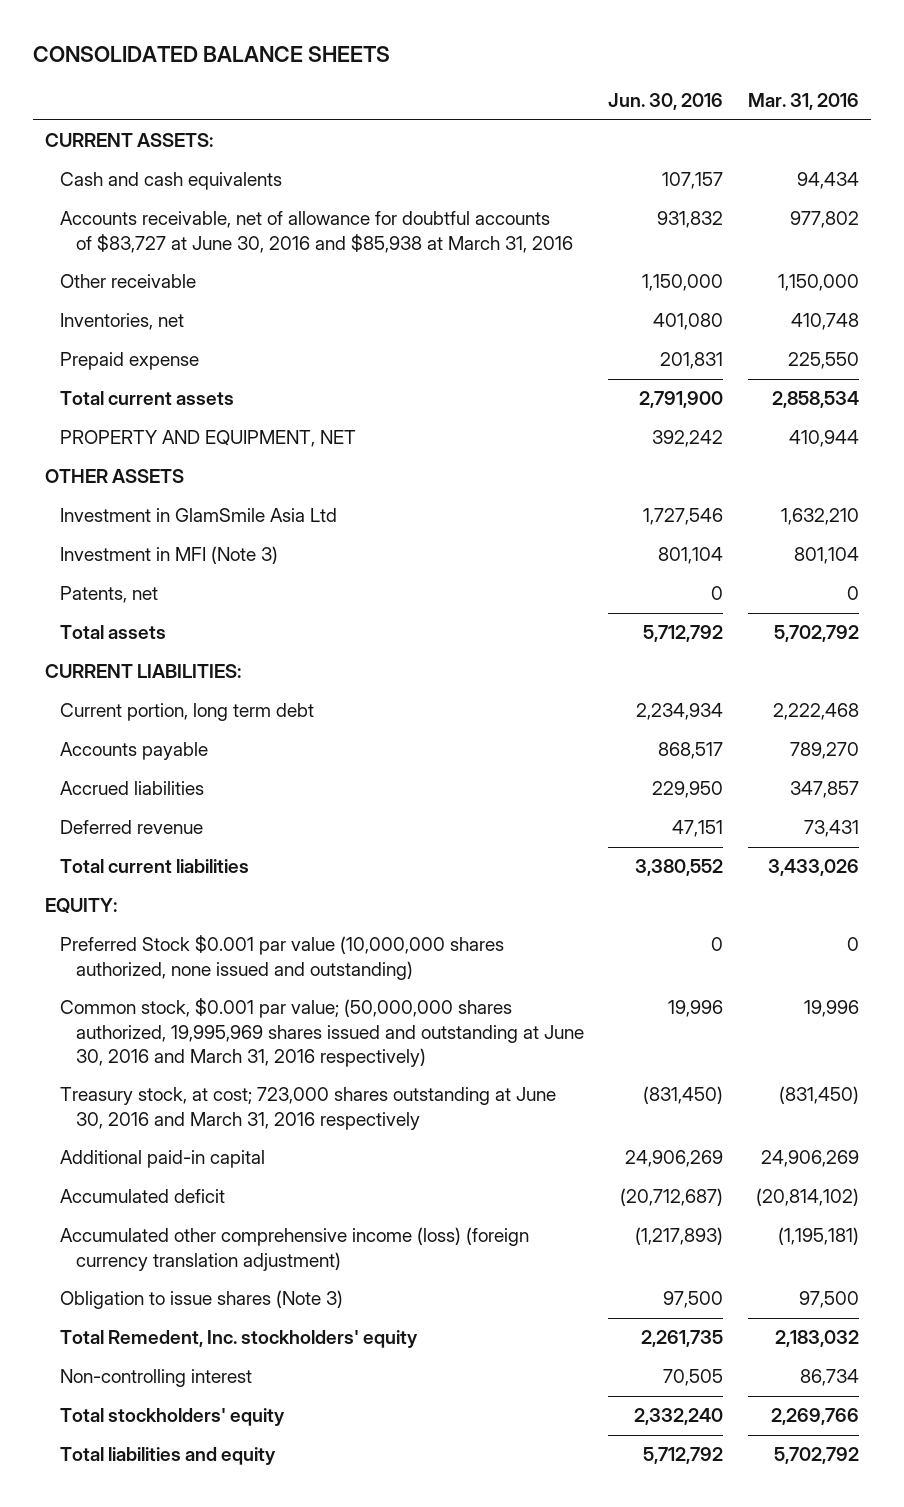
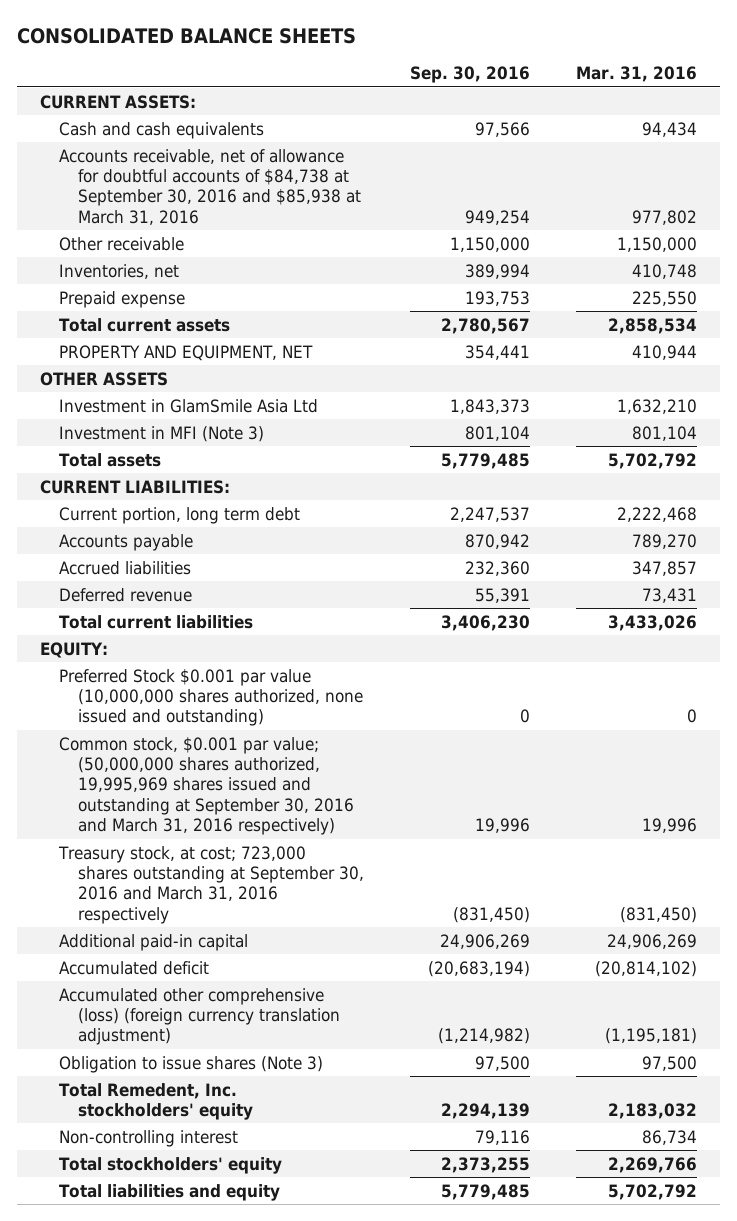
[608,93,724,111] Jun. 30, 2016 -> none
none -> [410,66,531,84] Sep. 30, 2016
[60,211,573,253] Accounts receivable, net of allowance for doubtful accounts of $83,727 at June 30, 2016 and $85,938 at March 31, 2016 -> [58,148,362,225] Accounts receivable, net of allowance for doubtful accounts of $84,738 at September 30, 2016 and $85,938 at March 31, 2016
[60,586,159,604] Patents, net -> none
[60,998,584,1067] Common stock, $0.001 par value; (50,000,000 shares authorized, 19,995,969 shares issued and outstanding at June 30, 2016 and March 31, 2016 respectively) -> [58,736,355,836] Common stock, $0.001 par value; (50,000,000 shares authorized, 19,995,969 shares issued and outstanding at September 30, 2016 and March 31, 2016 respectively)
[60,1087,557,1130] Treasury stock, at cost; 723,000 shares outstanding at June 30, 2016 and March 31, 2016 respectively -> [57,845,365,924] Treasury stock, at cost; 723,000 shares outstanding at September 30, 2016 and March 31, 2016 respectively
[60,1227,530,1271] Accumulated other comprehensive income (loss) (foreign currency translation adjustment) -> [58,987,341,1046] Accumulated other comprehensive (loss) (foreign currency translation adjustment)

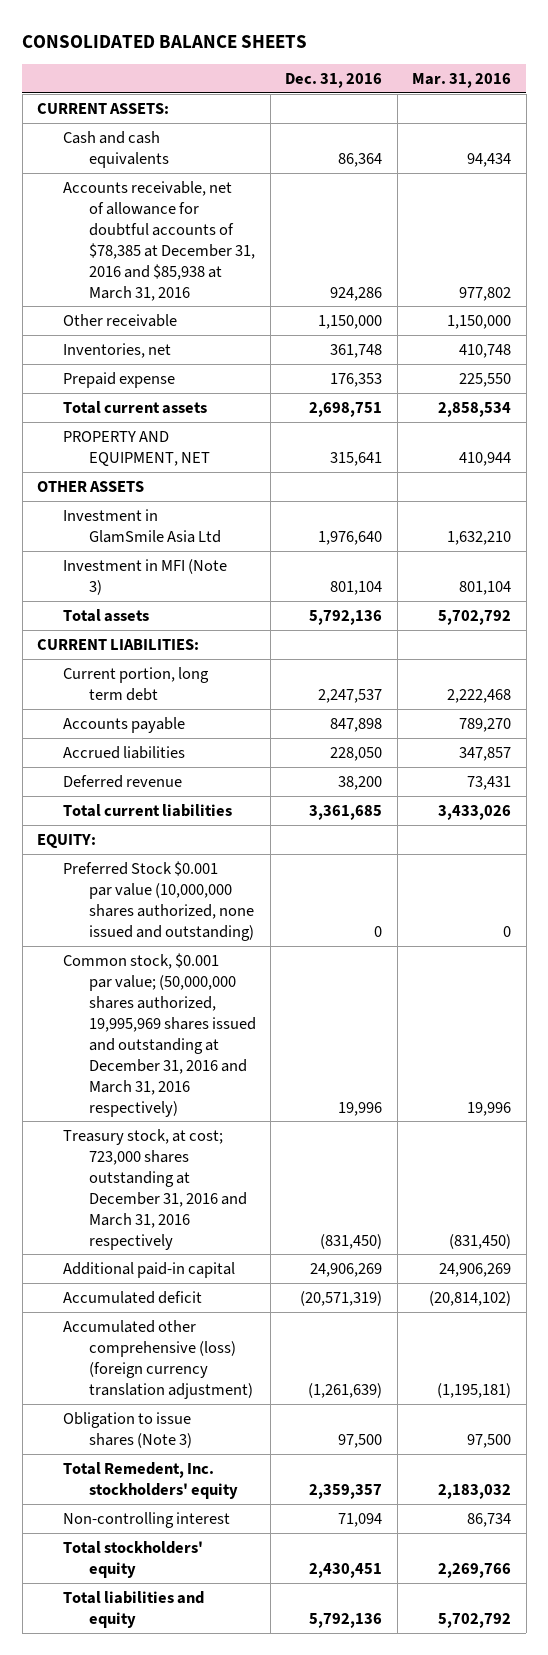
[410,66,531,84] Sep. 30, 2016 -> none
none -> [285,73,383,89] Dec. 31, 2016
[58,148,362,225] Accounts receivable, net of allowance for doubtful accounts of $84,738 at September 30, 2016 and $85,938 at March 31, 2016 -> [62,180,255,301] Accounts receivable, net of allowance for doubtful accounts of $78,385 at December 31, 2016 and $85,938 at March 31, 2016
[58,736,355,836] Common stock, $0.001 par value; (50,000,000 shares authorized, 19,995,969 shares issued and outstanding at September 30, 2016 and March 31, 2016 respectively) -> [62,952,256,1117] Common stock, $0.001 par value; (50,000,000 shares authorized, 19,995,969 shares issued and outstanding at December 31, 2016 and March 31, 2016 respectively)
[57,845,365,924] Treasury stock, at cost; 723,000 shares outstanding at September 30, 2016 and March 31, 2016 respectively -> [62,1128,247,1250] Treasury stock, at cost; 723,000 shares outstanding at December 31, 2016 and March 31, 2016 respectively

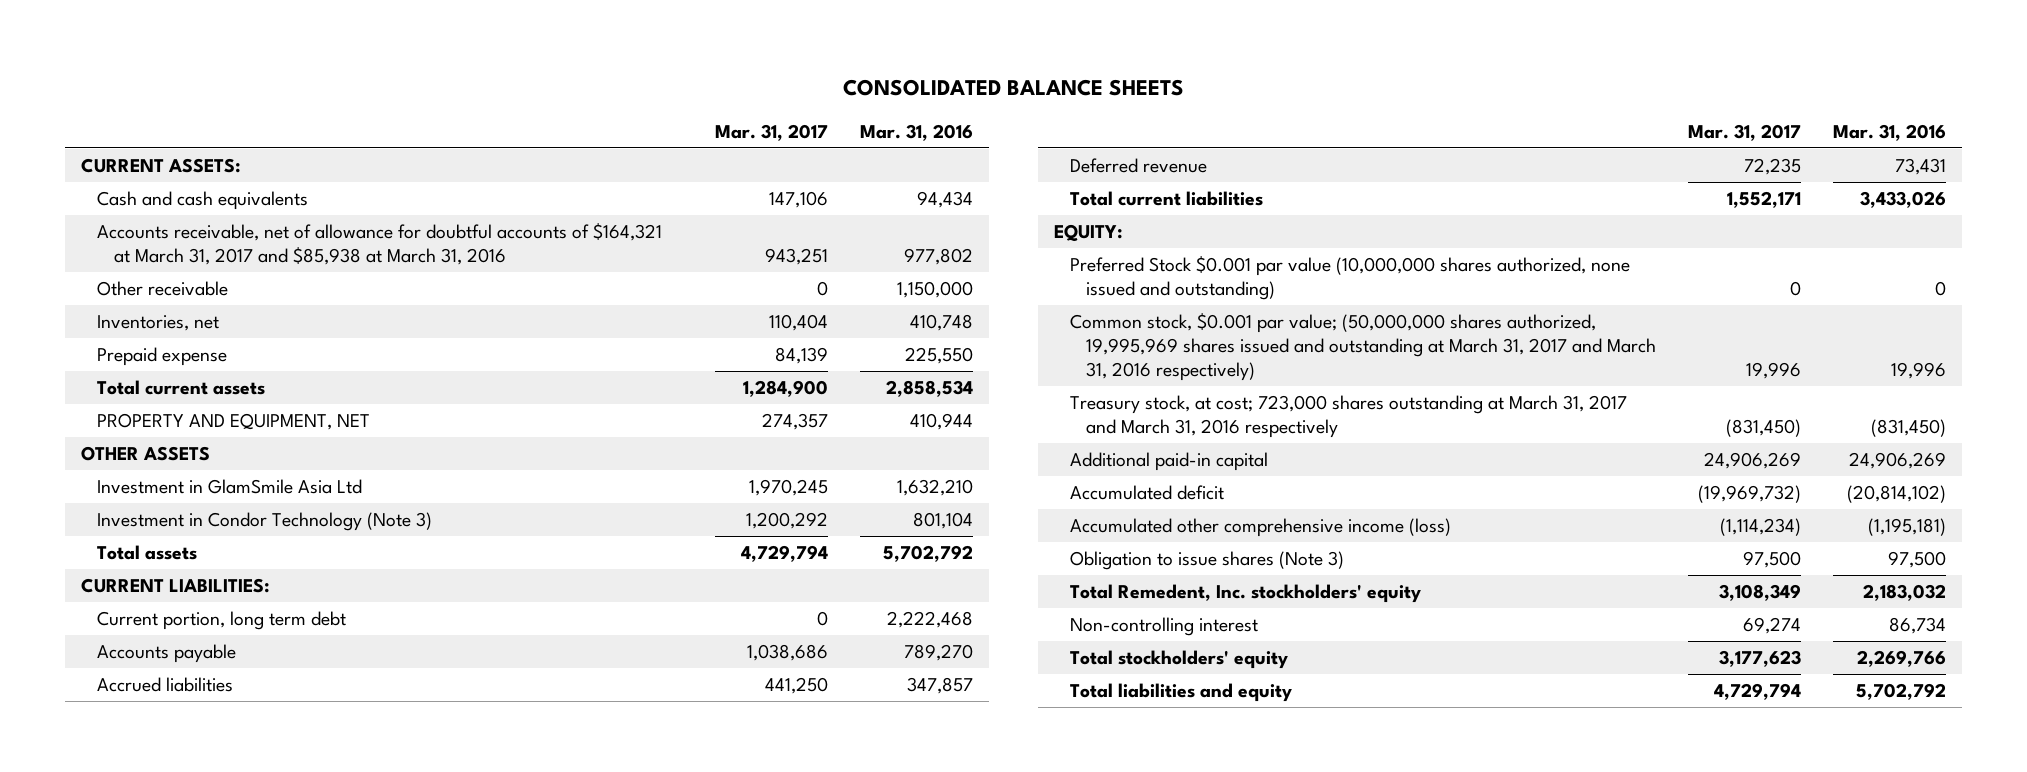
[285,73,383,89] Dec. 31, 2016 -> none
none -> [715,123,829,141] Mar. 31, 2017
[62,180,255,301] Accounts receivable, net of allowance for doubtful accounts of $78,385 at December 31, 2016 and $85,938 at March 31, 2016 -> [97,222,663,266] Accounts receivable, net of allowance for doubtful accounts of $164,321 at March 31, 2017 and $85,938 at March 31, 2016
[62,558,227,595] Investment in MFI (Note 3) -> [97,511,433,531] Investment in Condor Technology (Note 3)
[62,952,256,1117] Common stock, $0.001 par value; (50,000,000 shares authorized, 19,995,969 shares issued and outstanding at December 31, 2016 and March 31, 2016 respectively) -> [1070,312,1657,382] Common stock, $0.001 par value; (50,000,000 shares authorized, 19,995,969 shares issued and outstanding at March 31, 2017 and March 31, 2016 respectively)
[62,1128,247,1250] Treasury stock, at cost; 723,000 shares outstanding at December 31, 2016 and March 31, 2016 respectively -> [1070,394,1628,439] Treasury stock, at cost; 723,000 shares outstanding at March 31, 2017 and March 31, 2016 respectively
[62,1319,253,1399] Accumulated other comprehensive (loss) (foreign currency translation adjustment) -> [1070,517,1452,537] Accumulated other comprehensive income (loss)

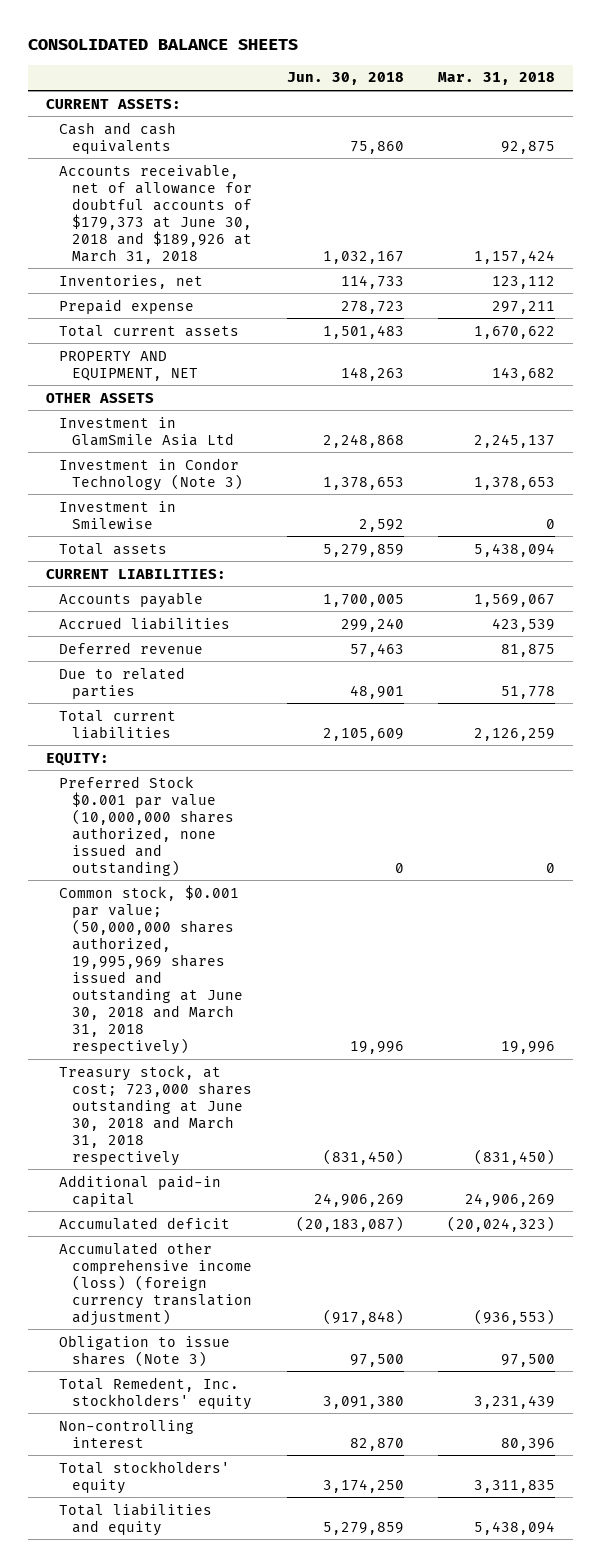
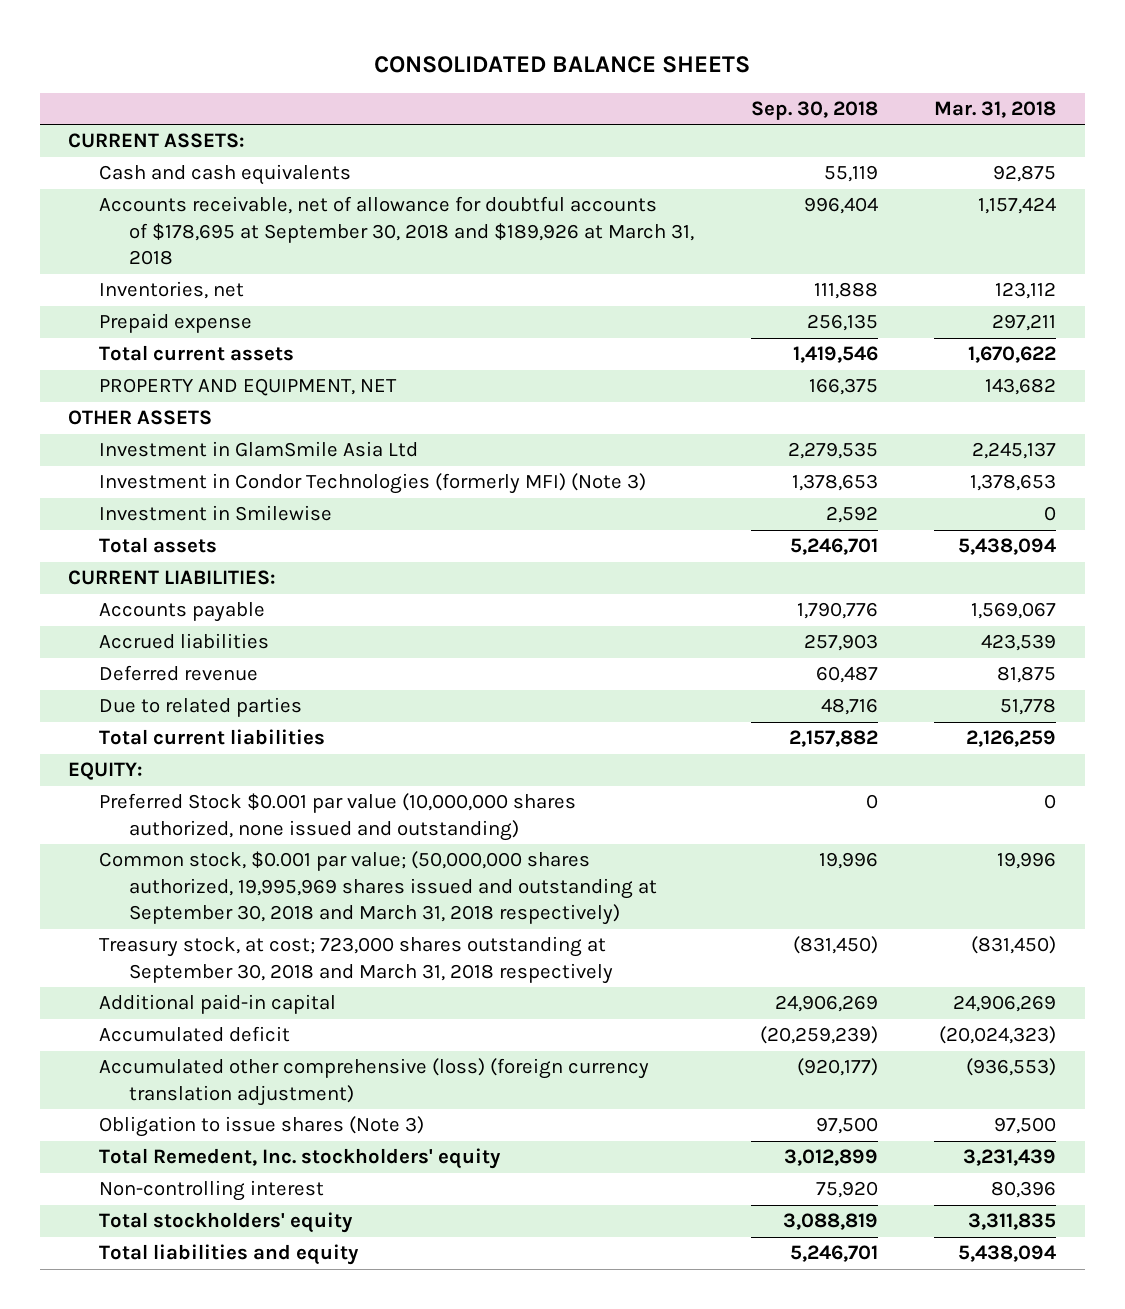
[286,72,404,86] Jun. 30, 2018 -> none
none -> [750,101,878,121] Sep. 30, 2018
[58,163,252,264] Accounts receivable, net of allowance for doubtful accounts of $179,373 at June 30, 2018 and $189,926 at March 31, 2018 -> [98,196,694,266] Accounts receivable, net of allowance for doubtful accounts of $178,695 at September 30, 2018 and $189,926 at March 31, 2018
[58,457,243,491] Investment in Condor Technology (Note 3) -> [98,473,646,495] Investment in Condor Technologies (formerly MFI) (Note 3)
[58,884,243,1055] Common stock, $0.001 par value; (50,000,000 shares authorized, 19,995,969 shares issued and outstanding at June 30, 2018 and March 31, 2018 respectively) -> [98,851,657,926] Common stock, $0.001 par value; (50,000,000 shares authorized, 19,995,969 shares issued and outstanding at September 30, 2018 and March 31, 2018 respectively)
[58,1064,252,1166] Treasury stock, at cost; 723,000 shares outstanding at June 30, 2018 and March 31, 2018 respectively -> [98,936,613,984] Treasury stock, at cost; 723,000 shares outstanding at September 30, 2018 and March 31, 2018 respectively
[58,1241,252,1326] Accumulated other comprehensive income (loss) (foreign currency translation adjustment) -> [98,1058,649,1106] Accumulated other comprehensive (loss) (foreign currency translation adjustment)

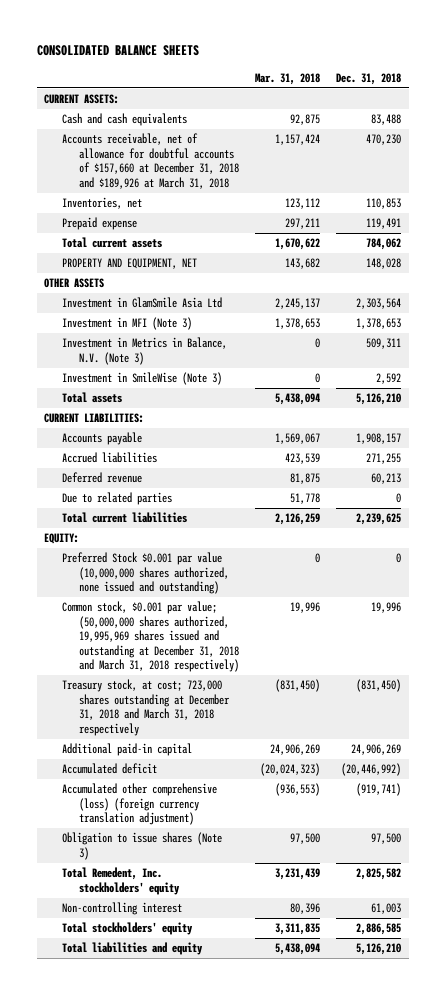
[750,101,878,121] Sep. 30, 2018 -> none
none -> [336,73,402,86] Dec. 31, 2018
[98,196,694,266] Accounts receivable, net of allowance for doubtful accounts of $178,695 at September 30, 2018 and $189,926 at March 31, 2018 -> [61,133,240,189] Accounts receivable, net of allowance for doubtful accounts of $157,660 at December 31, 2018 and $189,926 at March 31, 2018
[98,473,646,495] Investment in Condor Technologies (formerly MFI) (Note 3) -> [61,317,192,331] Investment in MFI (Note 3)
none -> [61,337,227,365] Investment in Metrics in Balance, N.V. (Note 3)
[98,505,332,522] Investment in Smilewise -> [61,372,222,386] Investment in SmileWise (Note 3)
[98,851,657,926] Common stock, $0.001 par value; (50,000,000 shares authorized, 19,995,969 shares issued and outstanding at September 30, 2018 and March 31, 2018 respectively) -> [61,601,240,673] Common stock, $0.001 par value; (50,000,000 shares authorized, 19,995,969 shares issued and outstanding at December 31, 2018 and March 31, 2018 respectively)
[98,936,613,984] Treasury stock, at cost; 723,000 shares outstanding at September 30, 2018 and March 31, 2018 respectively -> [61,679,231,736] Treasury stock, at cost; 723,000 shares outstanding at December 31, 2018 and March 31, 2018 respectively

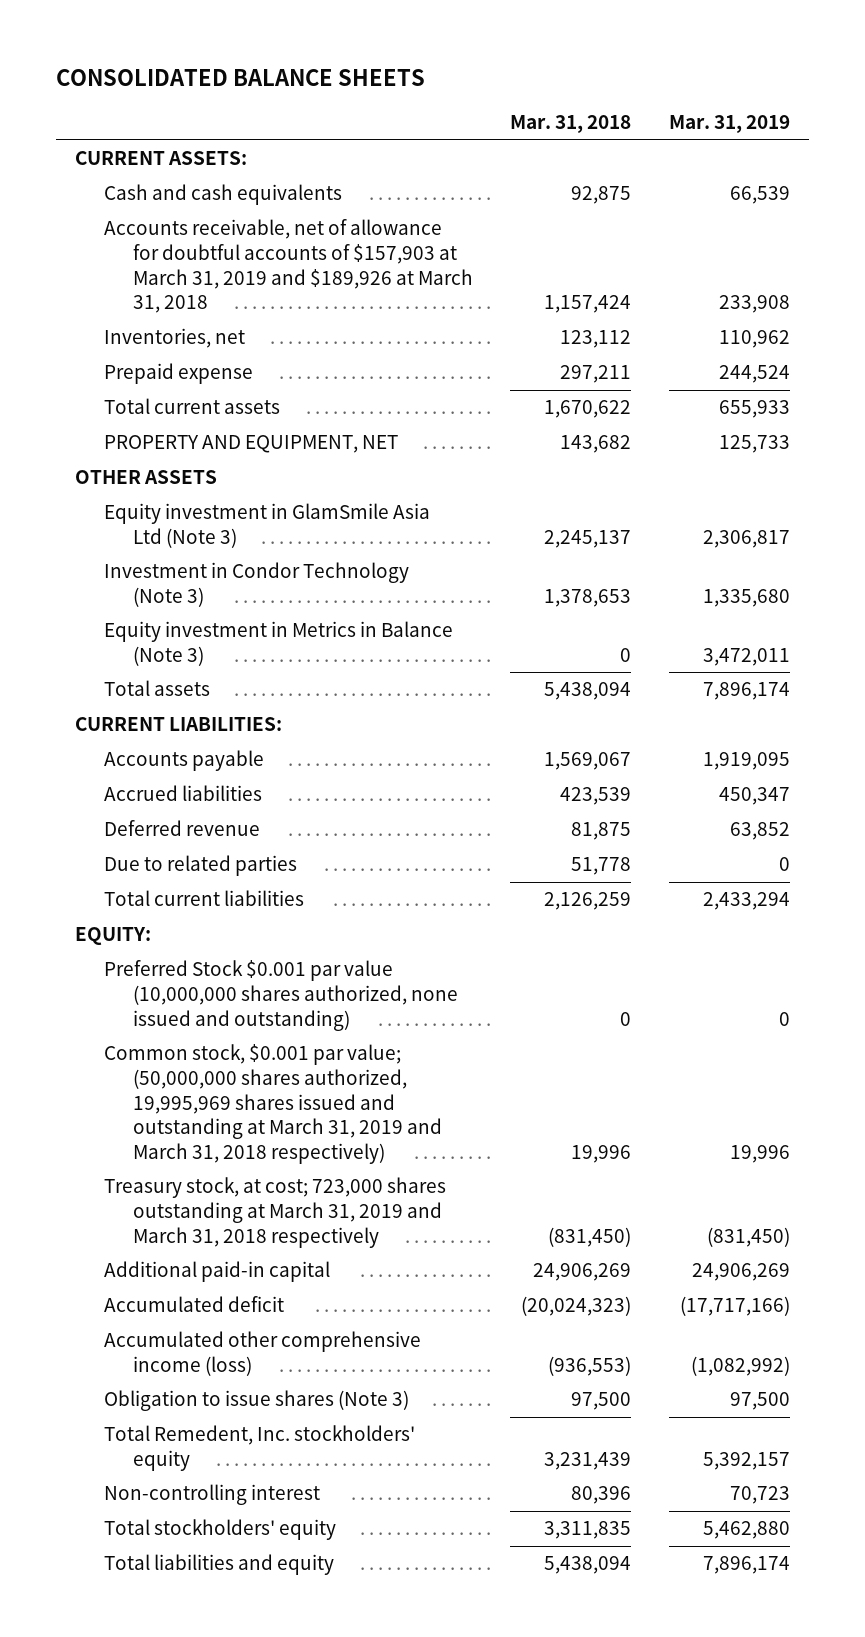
[336,73,402,86] Dec. 31, 2018 -> none
none -> [668,115,790,134] Mar. 31, 2019
[61,133,240,189] Accounts receivable, net of allowance for doubtful accounts of $157,660 at December 31, 2018 and $189,926 at March 31, 2018 -> [103,219,473,314] Accounts receivable, net of allowance for doubtful accounts of $157,903 at March 31, 2019 and $189,926 at March 31, 2018
[61,372,222,386] Investment in SmileWise (Note 3) -> none
[61,297,222,309] Investment in GlamSmile Asia Ltd -> [103,503,430,548] Equity investment in GlamSmile Asia Ltd (Note 3)
[61,317,192,331] Investment in MFI (Note 3) -> [103,562,409,607] Investment in Condor Technology (Note 3)
[61,337,227,365] Investment in Metrics in Balance, N.V. (Note 3) -> [103,621,453,666] Equity investment in Metrics in Balance (Note 3)
[61,601,240,673] Common stock, $0.001 par value; (50,000,000 shares authorized, 19,995,969 shares issued and outstanding at December 31, 2018 and March 31, 2018 respectively) -> [103,1044,442,1165] Common stock, $0.001 par value; (50,000,000 shares authorized, 19,995,969 shares issued and outstanding at March 31, 2019 and March 31, 2018 respectively)
[61,679,231,736] Treasury stock, at cost; 723,000 shares outstanding at December 31, 2018 and March 31, 2018 respectively -> [103,1177,446,1248] Treasury stock, at cost; 723,000 shares outstanding at March 31, 2019 and March 31, 2018 respectively
[61,783,217,826] Accumulated other comprehensive (loss) (foreign currency translation adjustment) -> [103,1331,421,1376] Accumulated other comprehensive income (loss)

